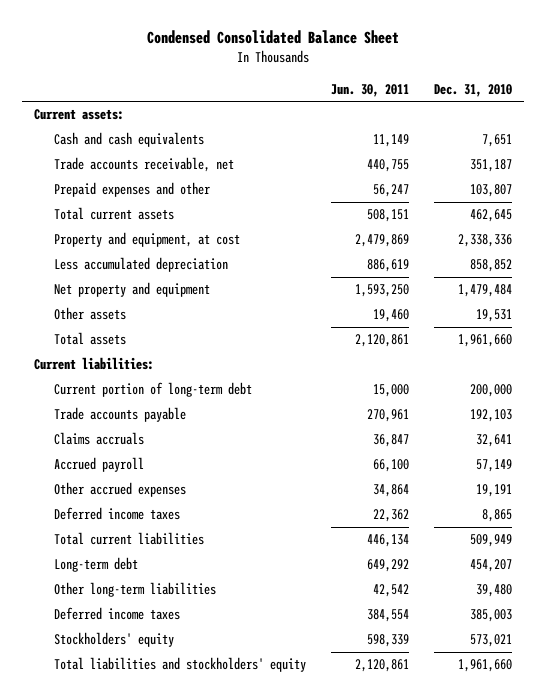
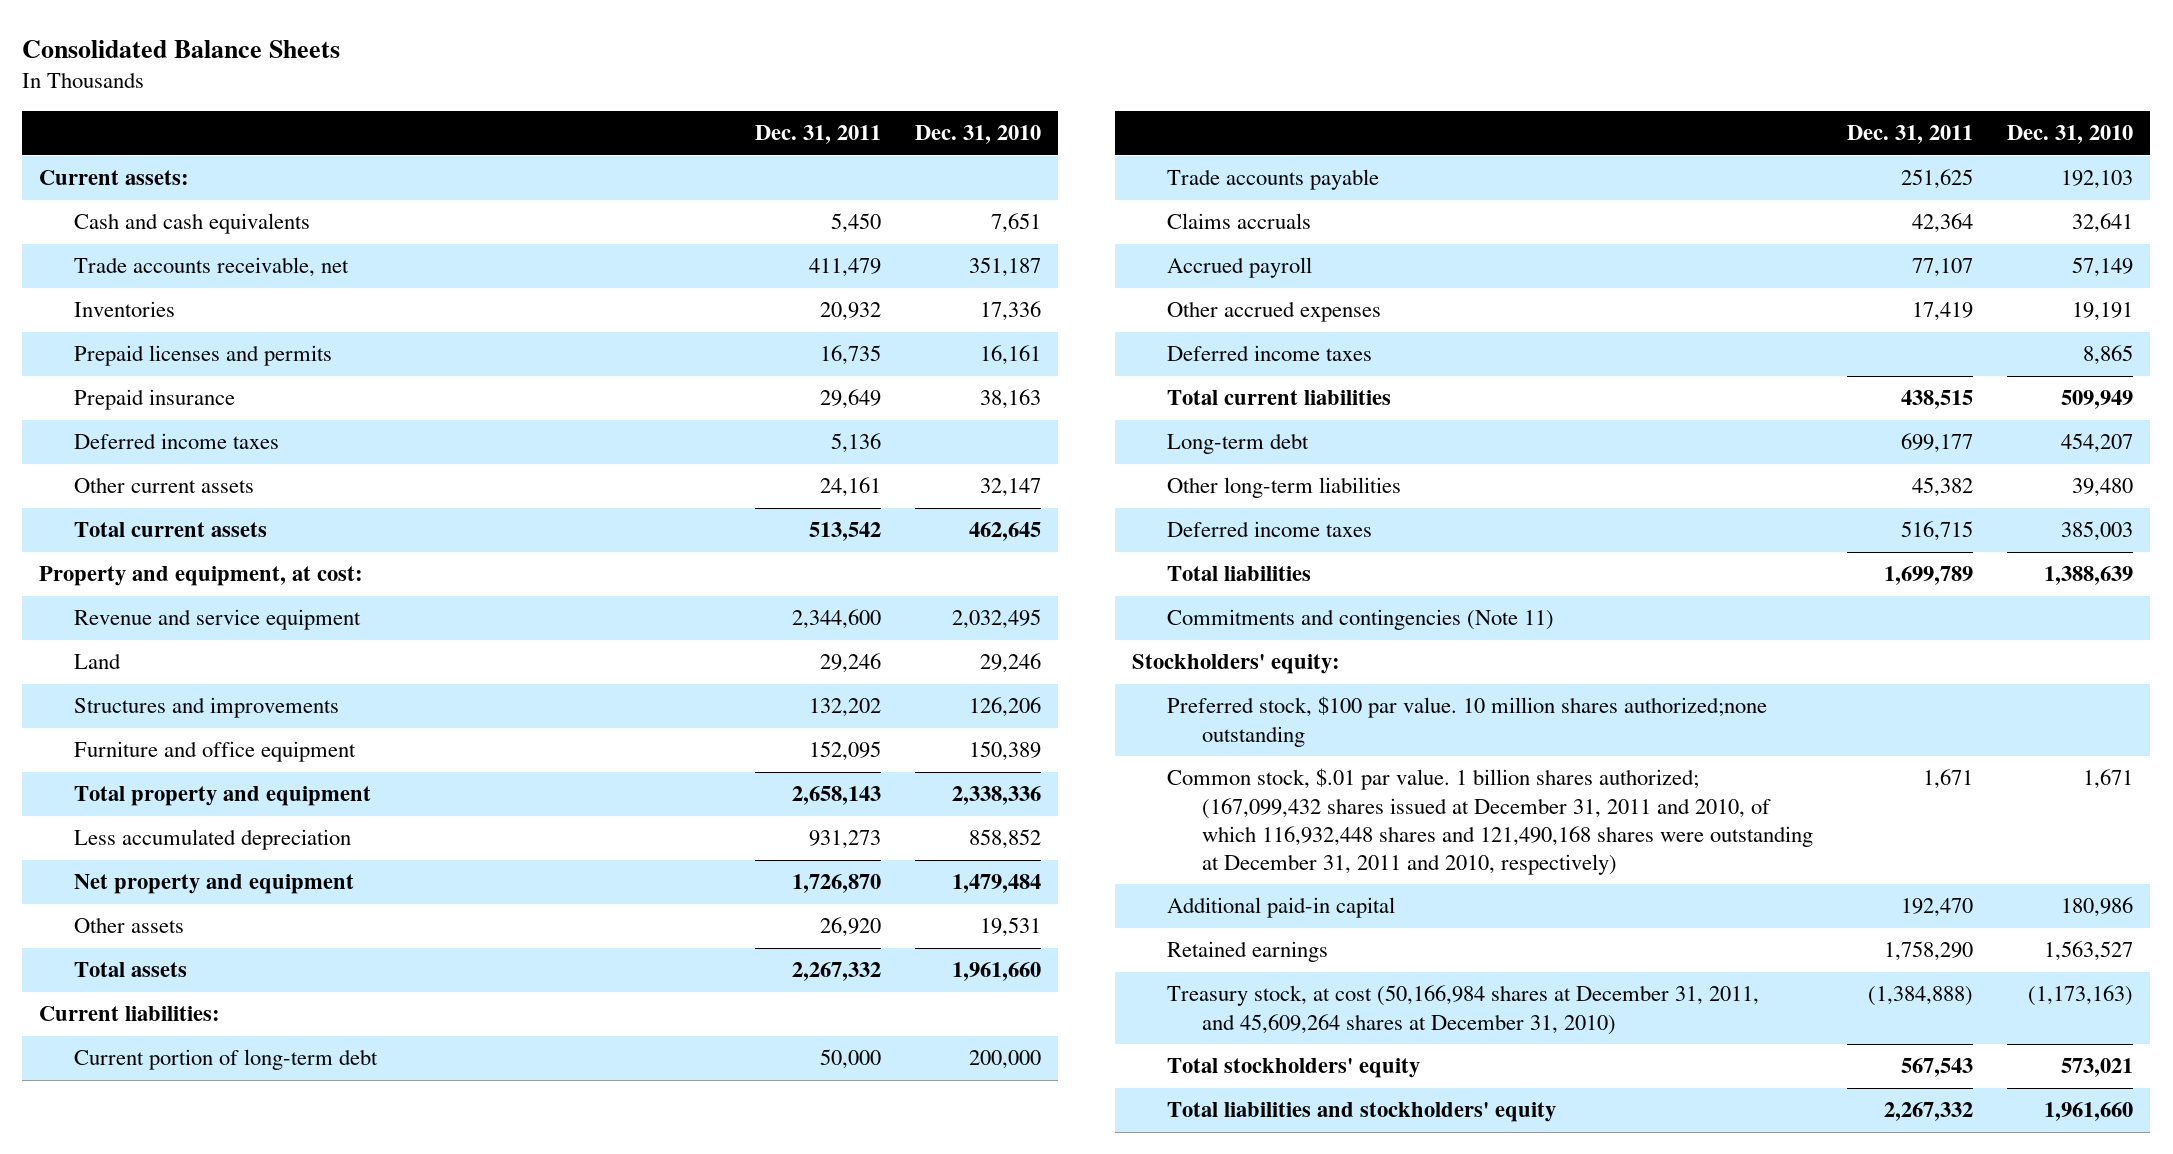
[146,30,399,45] Condensed Consolidated Balance Sheet -> [22,39,341,58] Consolidated Balance Sheets
[330,83,409,97] Jun. 30, 2011 -> none
none -> [754,125,881,145] Dec. 31, 2011
none -> [74,301,176,318] Inventories
[53,182,210,198] Prepaid expenses and other -> [74,345,333,367] Prepaid licenses and permits
[469,184,512,198] 103,807 -> [979,345,1041,366] 16,161
none -> [74,389,236,411] Prepaid insurance
none -> [74,433,280,450] Deferred income taxes
none -> [74,477,255,494] Other current assets
none -> [39,566,364,587] Property and equipment, at cost:
none -> [74,609,362,631] Revenue and service equipment
none -> [74,653,122,670] Land
none -> [74,697,340,719] Structures and improvements
none -> [74,741,357,763] Furniture and office equipment
[53,232,240,248] Property and equipment, at cost -> [74,786,372,807] Total property and equipment
none -> [1166,566,1311,582] Total liabilities
none -> [1166,609,1554,631] Commitments and contingencies (Note 11)
none -> [1131,654,1340,675] Stockholders' equity:
none -> [1166,696,1767,747] Preferred stock, $100 par value. 10 million shares authorized;none outstanding
none -> [1166,768,1813,876] Common stock, $.01 par value. 1 billion shares authorized; (167,099,432 shares issued at December 31, 2011 and 2010, of which 116,932,448 shares and 121,490,168 shares were outstanding at December 31, 2011 and 2010, respectively)
none -> [1166,897,1395,919] Additional paid-in capital
none -> [1166,941,1328,963] Retained earnings
none -> [1166,985,1759,1035] Treasury stock, at cost (50,166,984 shares at December 31, 2011, and 45,609,264 shares at December 31, 2010)
[53,632,174,648] Stockholders' equity -> [1166,1058,1420,1079] Total stockholders' equity

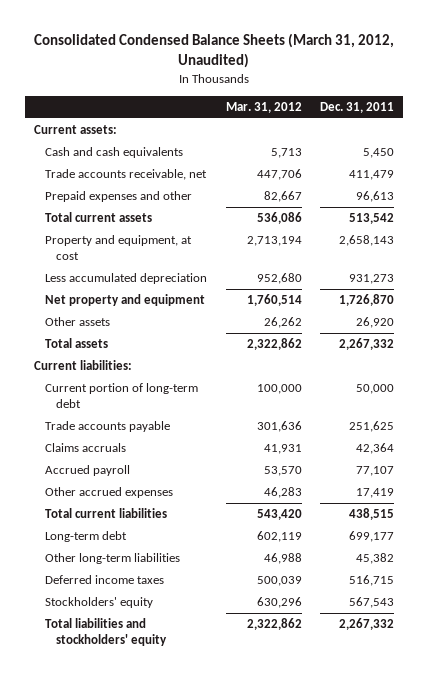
[22,39,341,58] Consolidated Balance Sheets -> [34,33,395,69] Consolidated Condensed Balance Sheets (March 31, 2012, Unaudited)
[914,125,1041,145] Dec. 31, 2010 -> none
none -> [225,101,302,113] Mar. 31, 2012
[74,301,176,318] Inventories -> none
[74,389,236,411] Prepaid insurance -> none
[74,433,280,450] Deferred income taxes -> none
[74,477,255,494] Other current assets -> none
[74,345,333,367] Prepaid licenses and permits -> [45,191,193,203] Prepaid expenses and other
[819,345,881,366] 16,735 -> [355,191,394,203] 96,613
[39,566,364,587] Property and equipment, at cost: -> none
[74,609,362,631] Revenue and service equipment -> none
[74,653,122,670] Land -> none
[74,697,340,719] Structures and improvements -> none
[74,741,357,763] Furniture and office equipment -> none
[74,786,372,807] Total property and equipment -> [45,235,193,260] Property and equipment, at cost
[1166,345,1372,362] Deferred income taxes -> none
[1166,566,1311,582] Total liabilities -> none
[1166,609,1554,631] Commitments and contingencies (Note 11) -> none
[1131,654,1340,675] Stockholders' equity: -> none
[1166,696,1767,747] Preferred stock, $100 par value. 10 million shares authorized;none outstanding -> none
[1166,768,1813,876] Common stock, $.01 par value. 1 billion shares authorized; (167,099,432 shares issued at December 31, 2011 and 2010, of which 116,932,448 shares and 121,490,168 shares were outstanding at December 31, 2011 and 2010, respectively) -> none
[1166,897,1395,919] Additional paid-in capital -> none
[1166,941,1328,963] Retained earnings -> none
[1166,985,1759,1035] Treasury stock, at cost (50,166,984 shares at December 31, 2011, and 45,609,264 shares at December 31, 2010) -> none
[1166,1058,1420,1079] Total stockholders' equity -> [45,597,154,609] Stockholders' equity

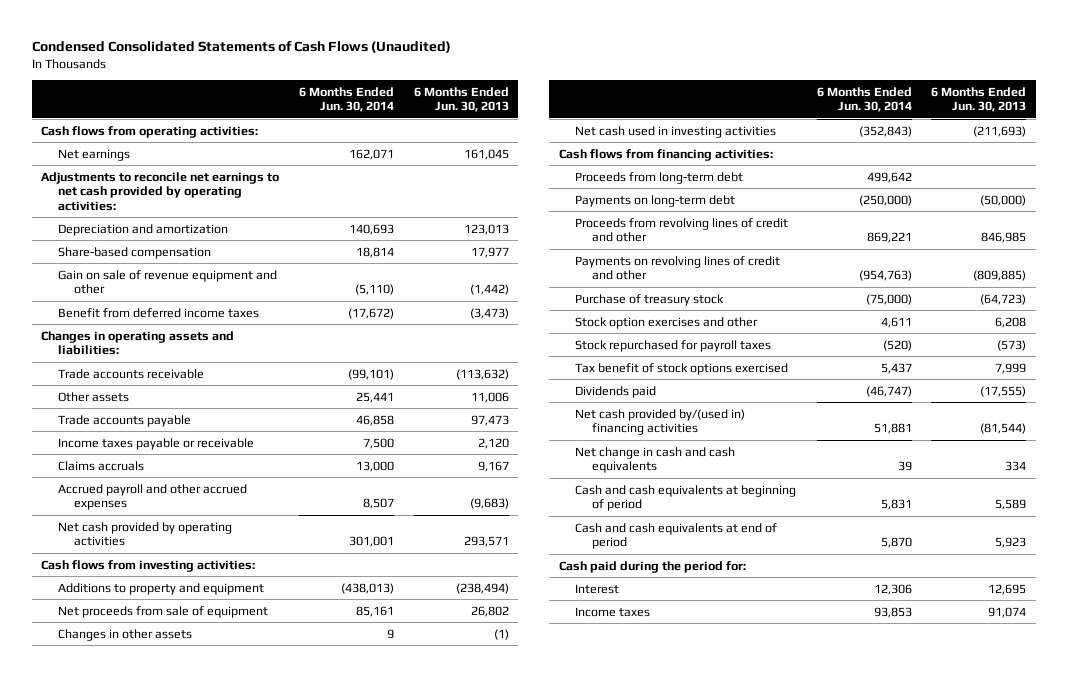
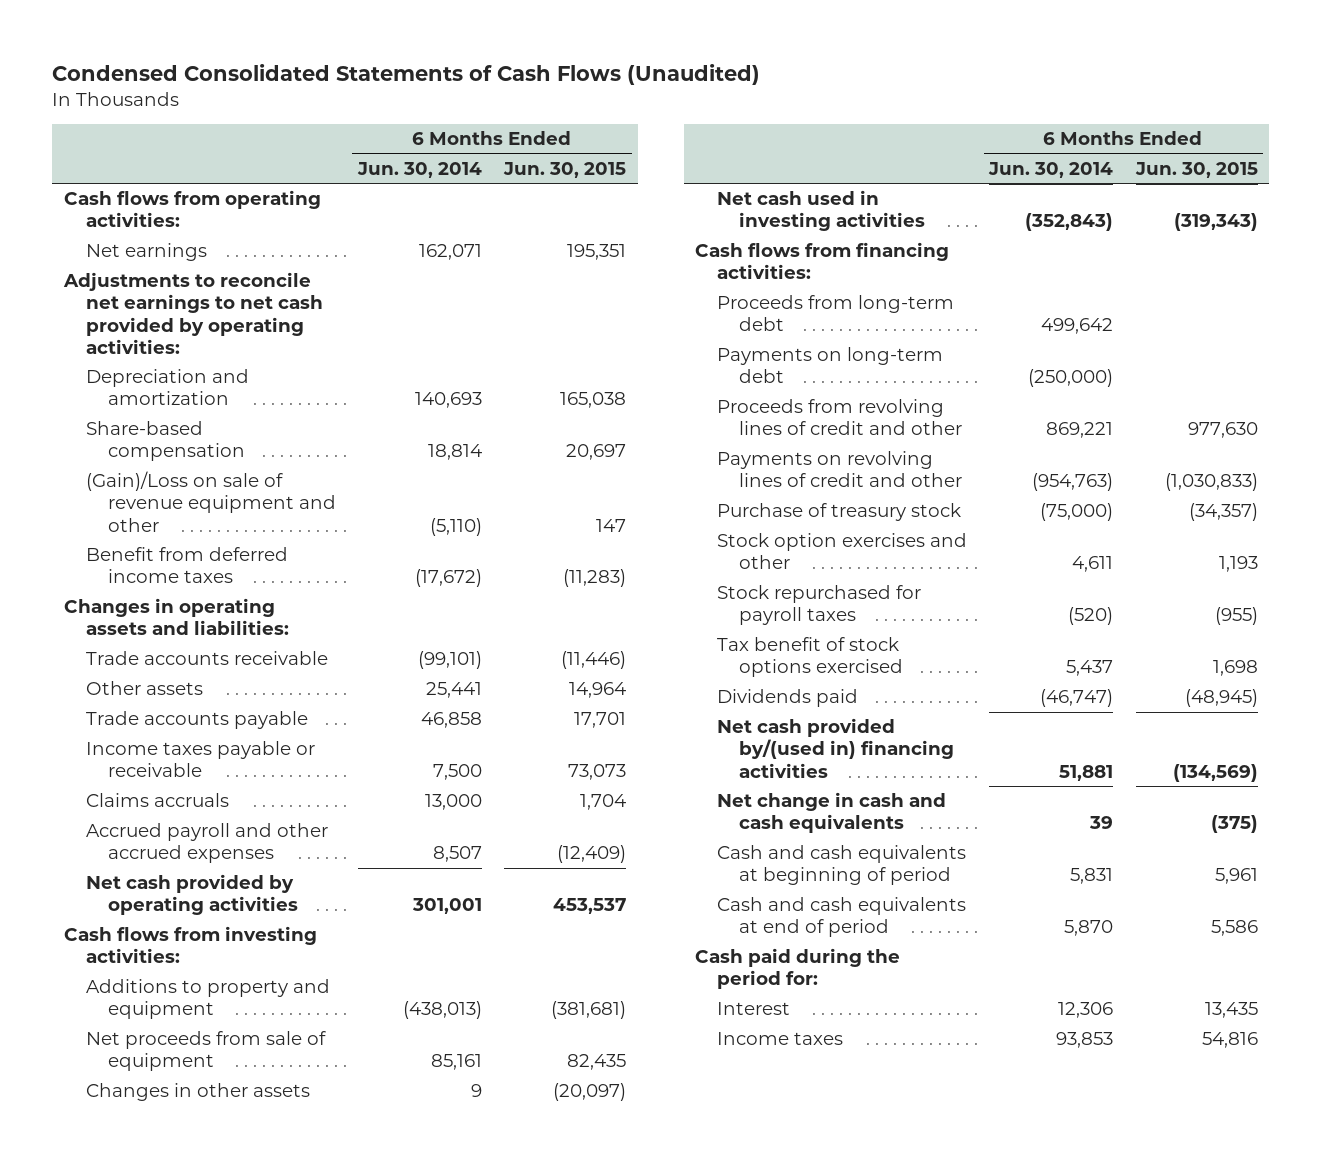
[413,86,509,113] 6 Months Ended Jun. 30, 2013 -> none
none -> [503,161,627,178] Jun. 30, 2015
[57,269,277,295] Gain on sale of revenue equipment and other -> [85,471,336,532] (Gain)/Loss on sale of revenue equipment and other

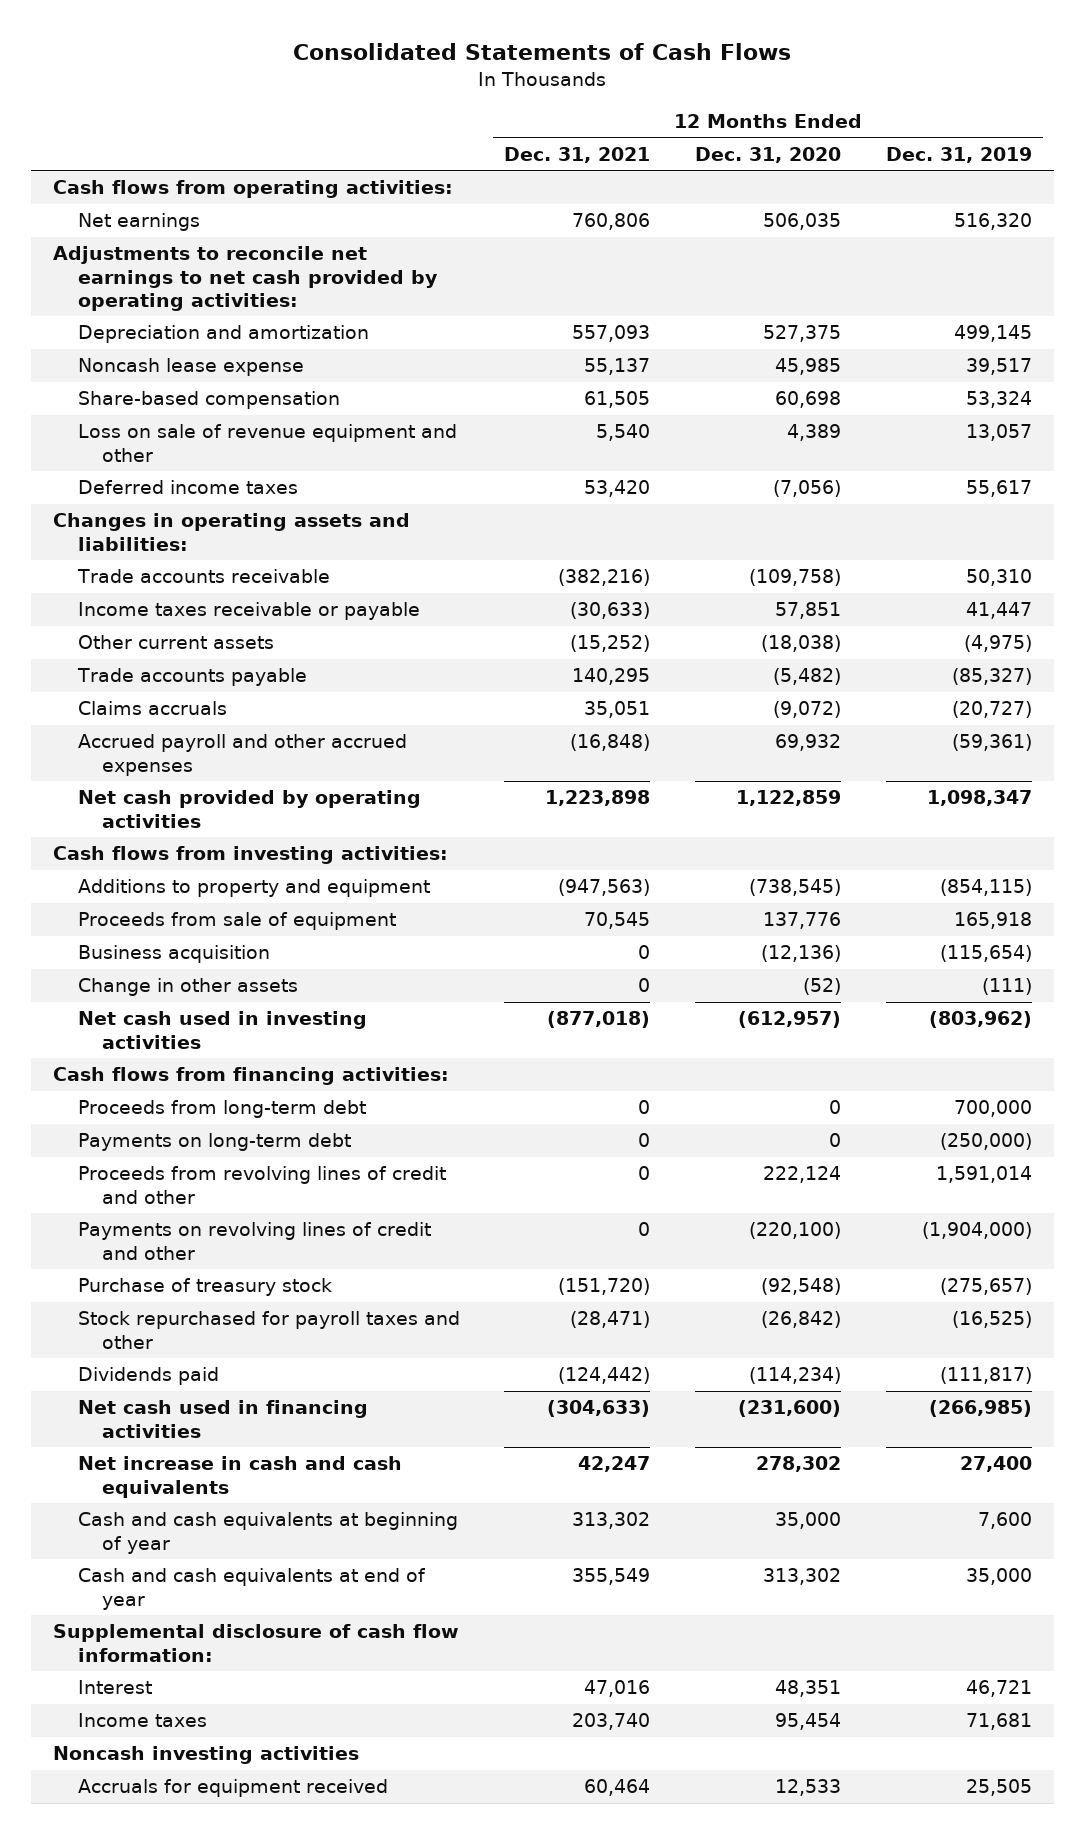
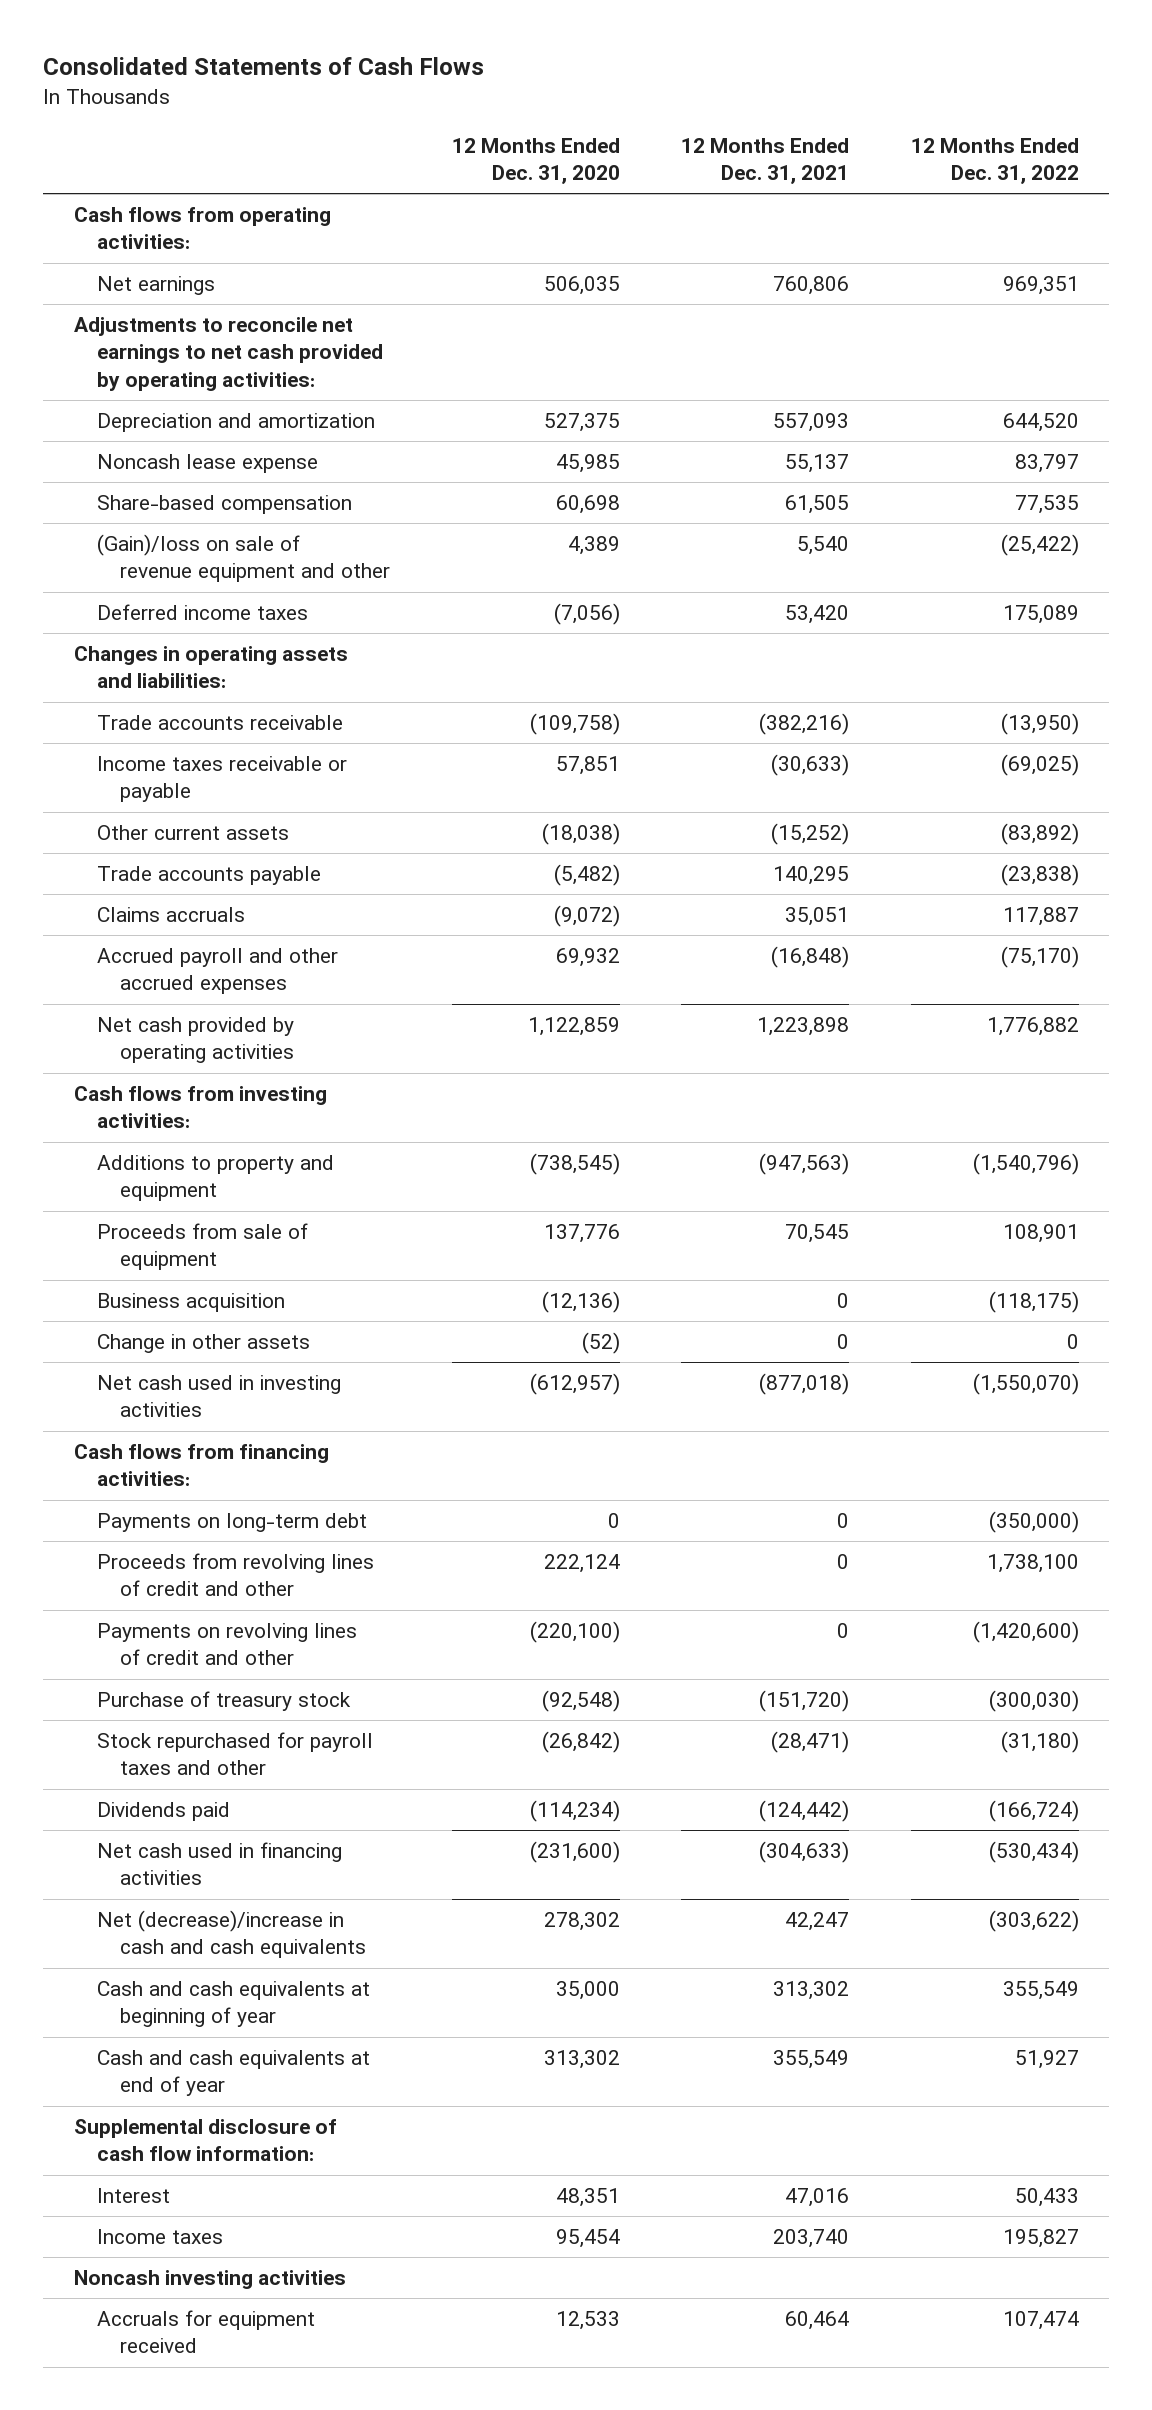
[885,146,1032,163] Dec. 31, 2019 -> none
none -> [910,137,1079,185] 12 Months Ended Dec. 31, 2022
[77,424,457,462] Loss on sale of revenue equipment and other -> [96,534,391,583] (Gain)/loss on sale of revenue equipment and other
[77,1100,366,1119] Proceeds from long-term debt -> none
[77,1456,402,1498] Net increase in cash and cash equivalents -> [96,1910,367,1959] Net (decrease)/increase in cash and cash equivalents

